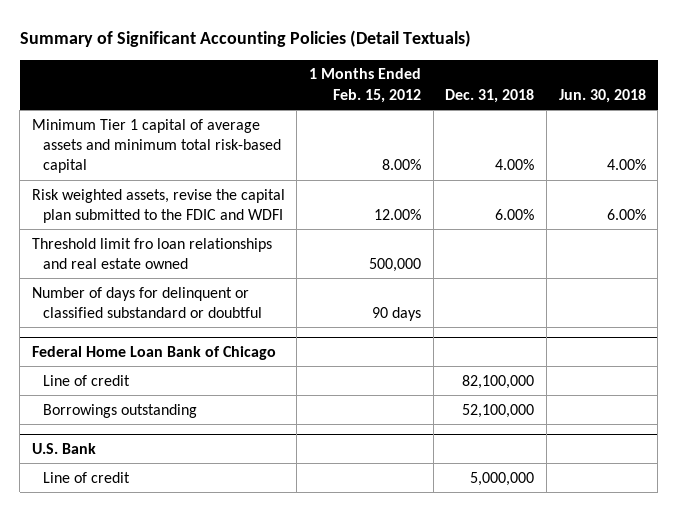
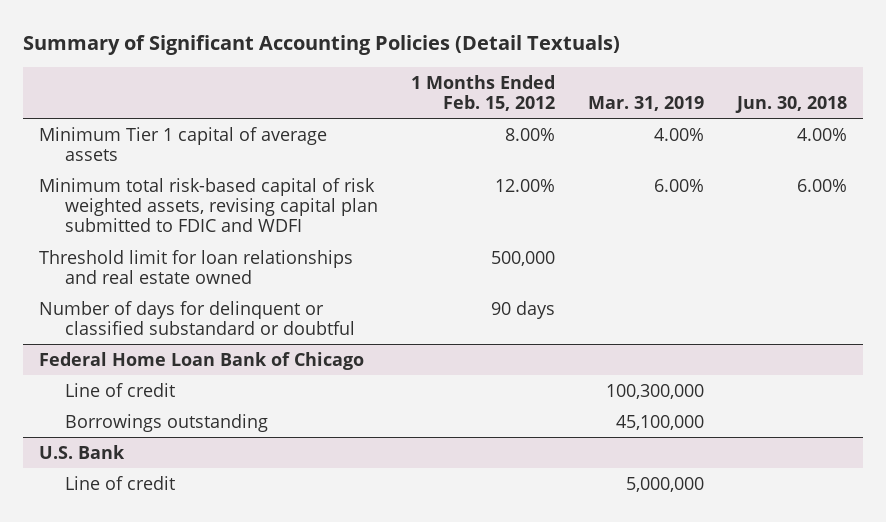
[445,88,535,103] Dec. 31, 2018 -> none
none -> [587,95,704,111] Mar. 31, 2019
[31,118,281,174] Minimum Tier 1 capital of average assets and minimum total risk-based capital -> [39,126,328,161] Minimum Tier 1 capital of average assets
[31,188,285,223] Risk weighted assets, revise the capital plan submitted to the FDIC and WDFI -> [39,177,378,233] Minimum total risk-based capital of risk weighted assets, revising capital plan submitted to FDIC and WDFI
[31,237,272,269] Threshold limit fro loan relationships and real estate owned -> [39,249,354,284] Threshold limit for loan relationships and real estate owned

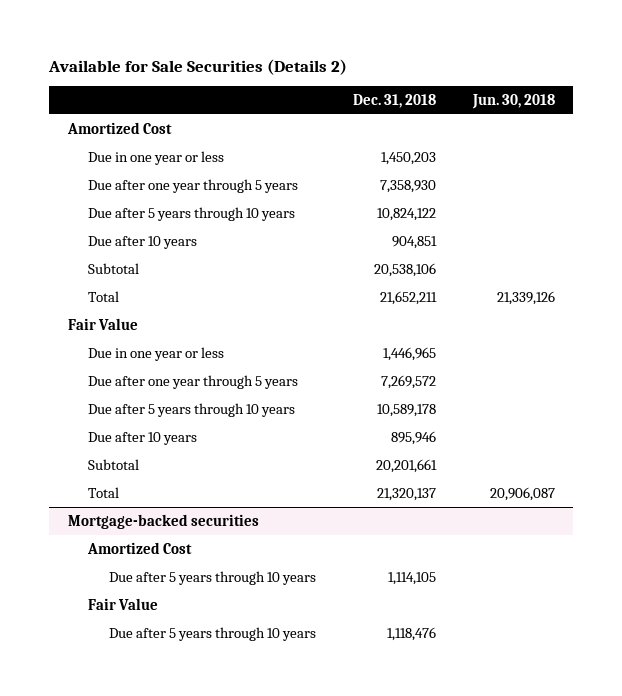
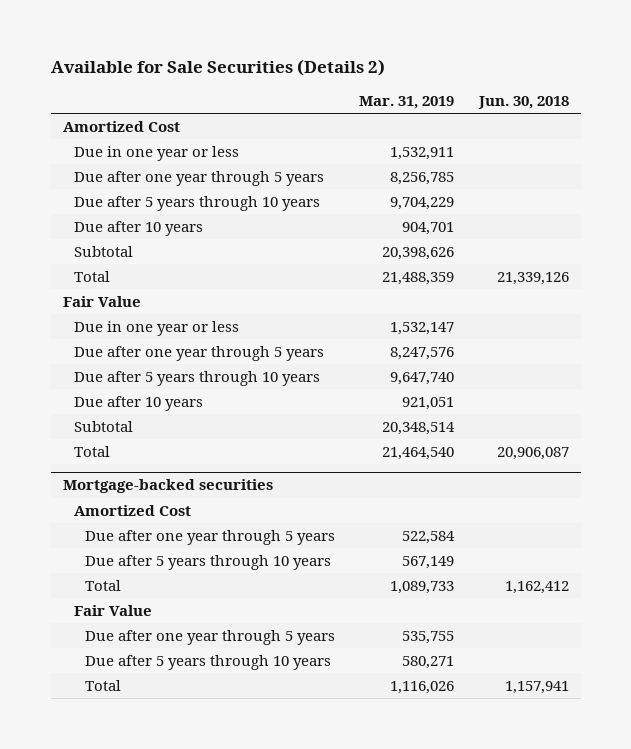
[352,93,436,108] Dec. 31, 2018 -> none
none -> [359,96,455,110] Mar. 31, 2019
none -> [85,529,336,545] Due after one year through 5 years
none -> [85,579,122,591] Total
none -> [85,629,336,645] Due after one year through 5 years
none -> [85,679,122,691] Total

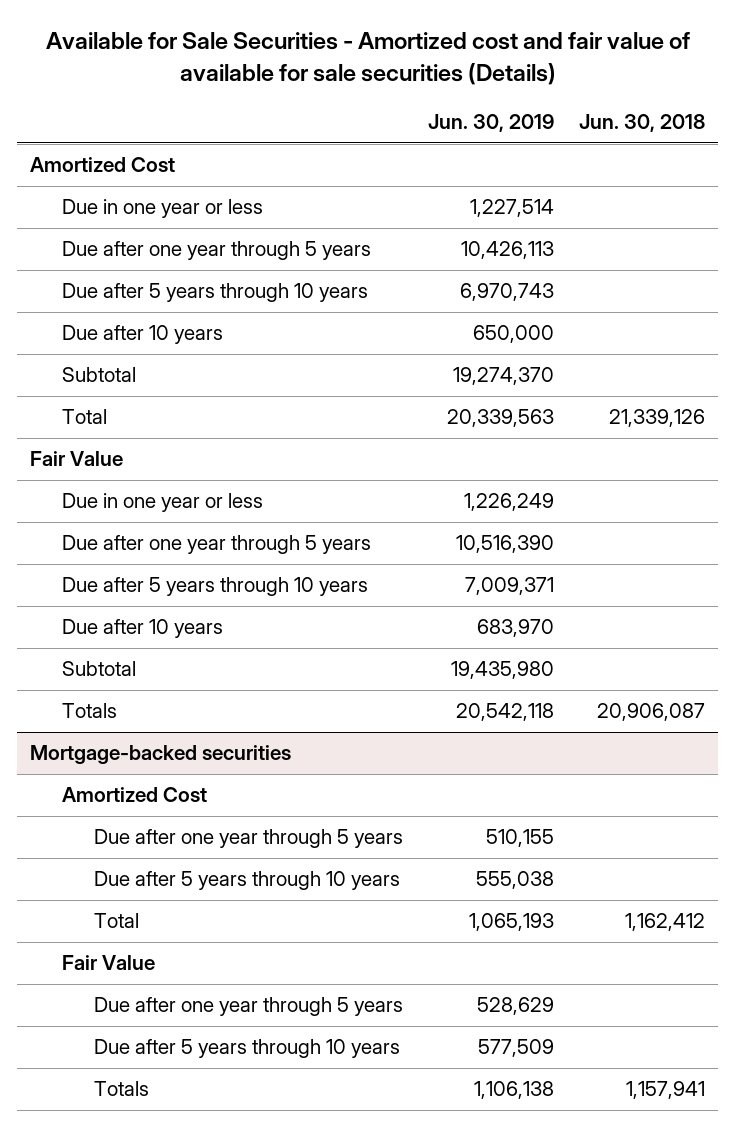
[50,59,385,77] Available for Sale Securities (Details 2) -> [45,31,690,85] Available for Sale Securities - Amortized cost and fair value of available for sale securities (Details)
[359,96,455,110] Mar. 31, 2019 -> none
none -> [427,114,554,133] Jun. 30, 2019
[73,445,110,457] Total -> [61,703,117,719] Totals
[85,679,122,691] Total -> [93,1081,149,1097] Totals

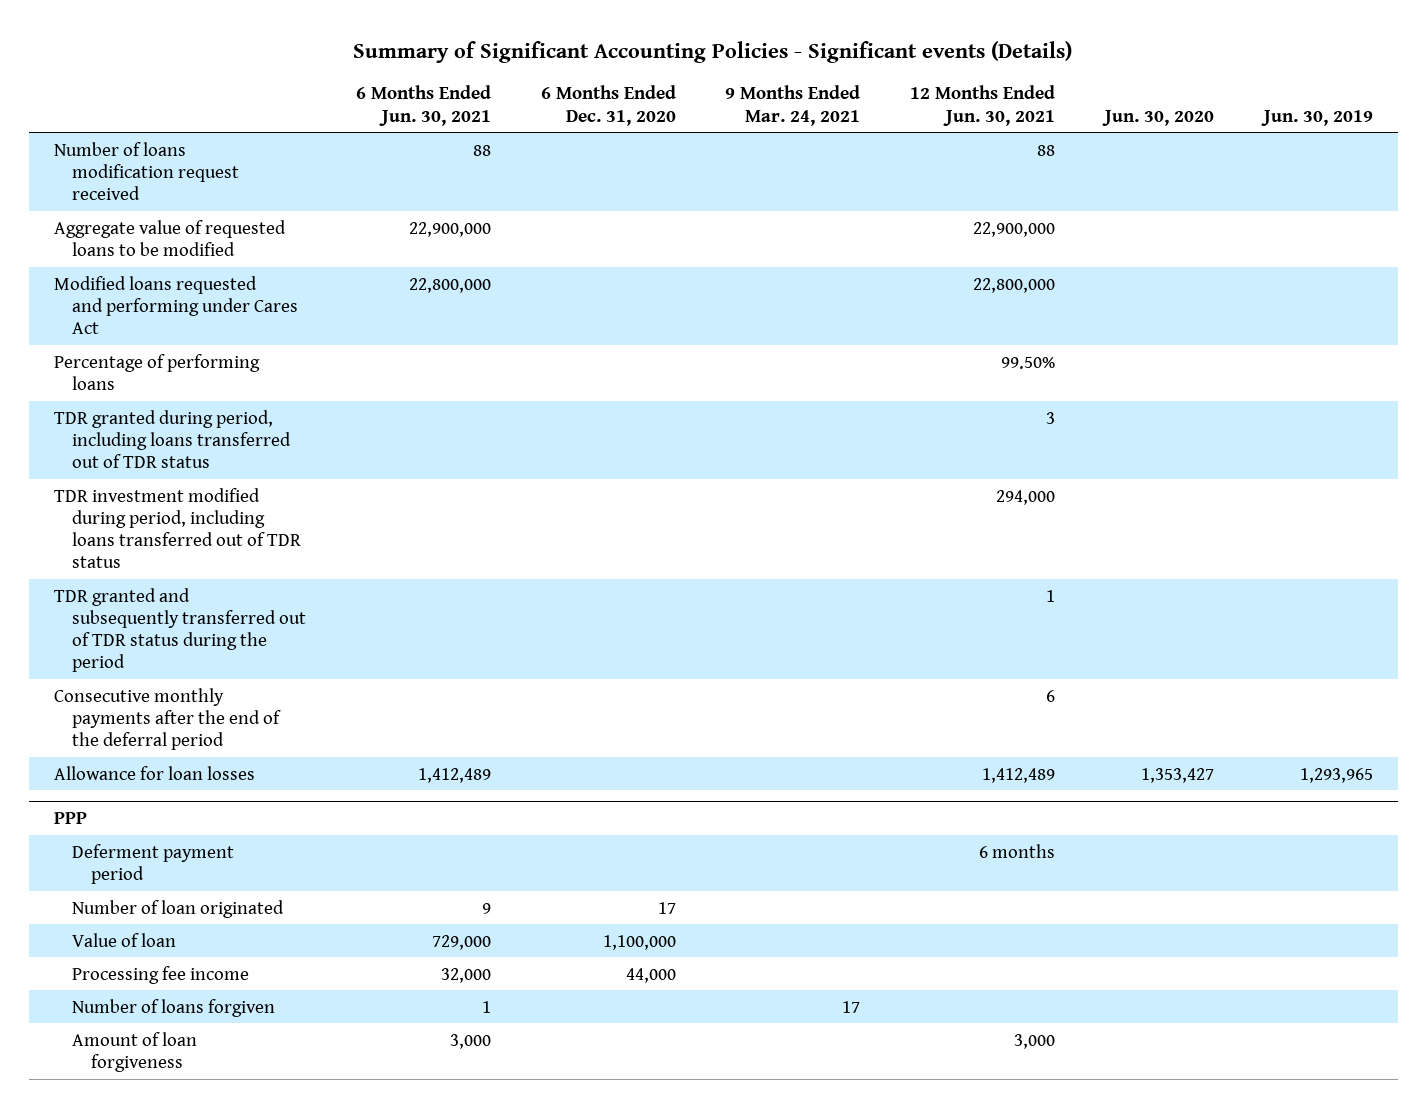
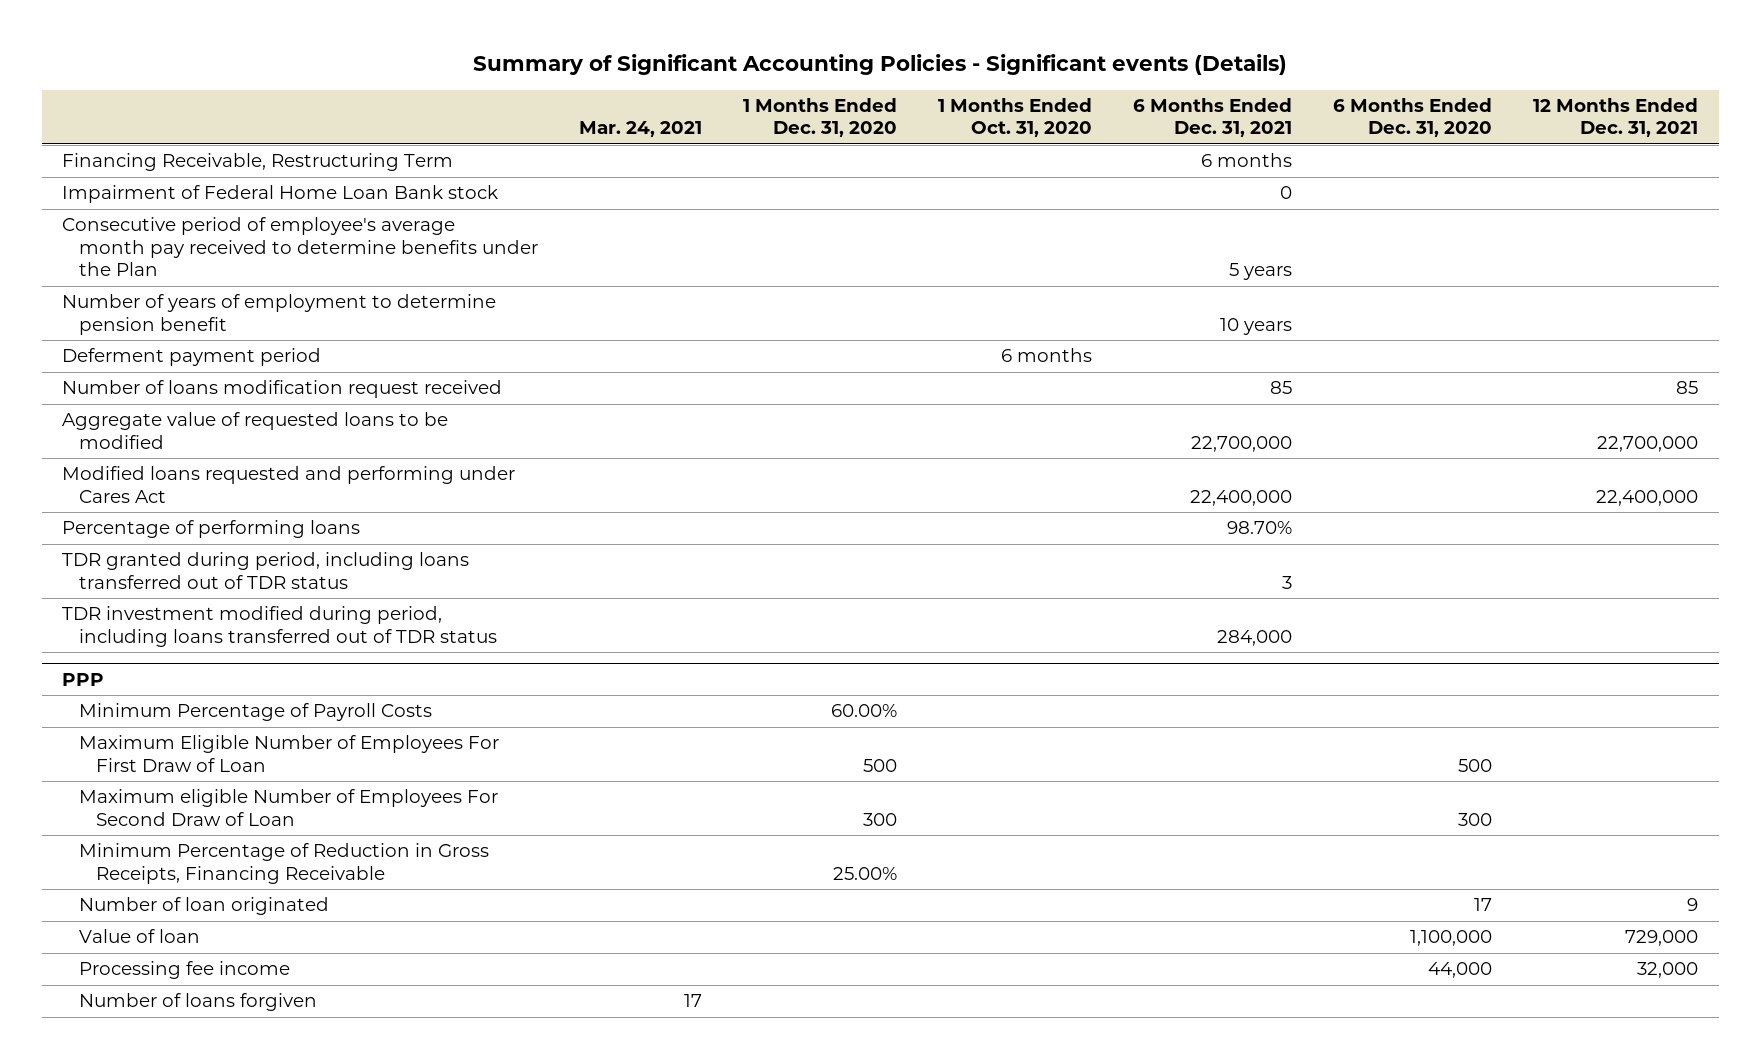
[355,85,491,126] 6 Months Ended Jun. 30, 2021 -> none
[725,85,861,126] 9 Months Ended Mar. 24, 2021 -> none
[910,85,1056,126] 12 Months Ended Jun. 30, 2021 -> none
[1101,109,1214,126] Jun. 30, 2020 -> none
[1260,109,1373,126] Jun. 30, 2019 -> none
none -> [579,121,703,138] Mar. 24, 2021
none -> [743,98,898,138] 1 Months Ended Dec. 31, 2020
none -> [938,98,1093,138] 1 Months Ended Oct. 31, 2020
none -> [1133,98,1293,138] 6 Months Ended Dec. 31, 2021
none -> [1533,98,1699,138] 12 Months Ended Dec. 31, 2021
none -> [62,153,454,172] Financing Receivable, Restructuring Term
none -> [62,185,499,204] Impairment of Federal Home Loan Bank stock
none -> [62,217,539,277] Consecutive period of employee's average month pay received to determine benefits under the Plan
none -> [62,294,497,335] Number of years of employment to determine pension benefit
none -> [62,348,322,367] Deferment payment period
[53,587,307,673] TDR granted and subsequently transferred out of TDR status during the period -> none
[53,687,282,750] Consecutive monthly payments after the end of the deferral period -> none
[53,765,255,780] Allowance for loan losses -> none
[72,843,235,884] Deferment payment period -> none
none -> [79,703,433,722] Minimum Percentage of Payroll Costs
none -> [79,735,500,772] Maximum Eligible Number of Employees For First Draw of Loan
none -> [79,789,499,826] Maximum eligible Number of Employees For Second Draw of Loan
none -> [79,843,490,884] Minimum Percentage of Reduction in Gross Receipts, Financing Receivable
[72,1031,198,1072] Amount of loan forgiveness -> none

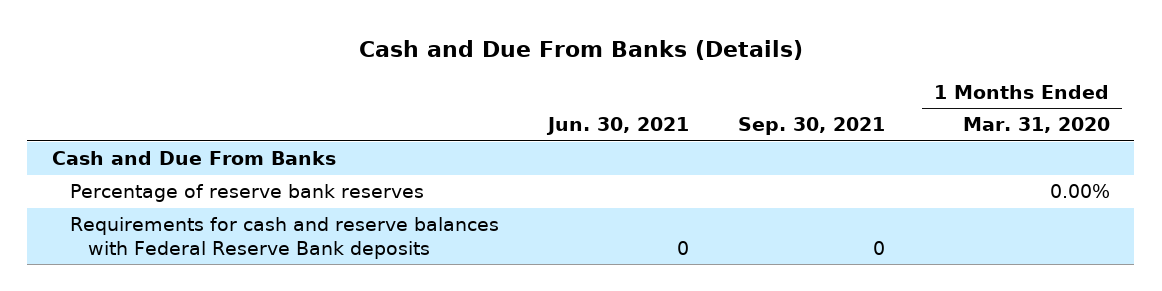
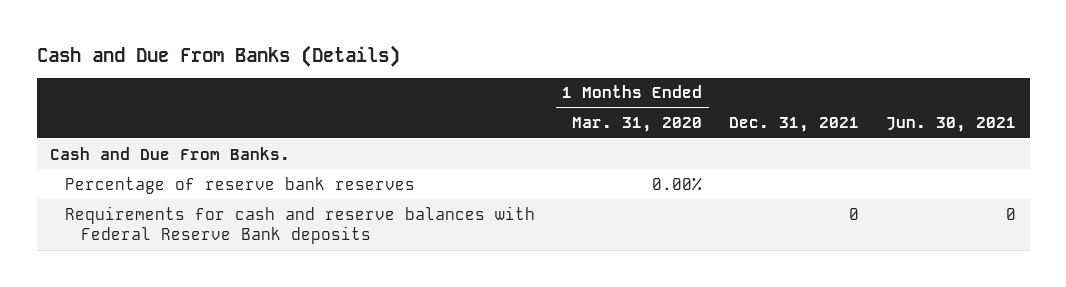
[738,117,886,136] Sep. 30, 2021 -> none
none -> [729,117,860,133] Dec. 31, 2021
[51,151,336,166] Cash and Due From Banks -> [50,146,291,160] Cash and Due From Banks.

